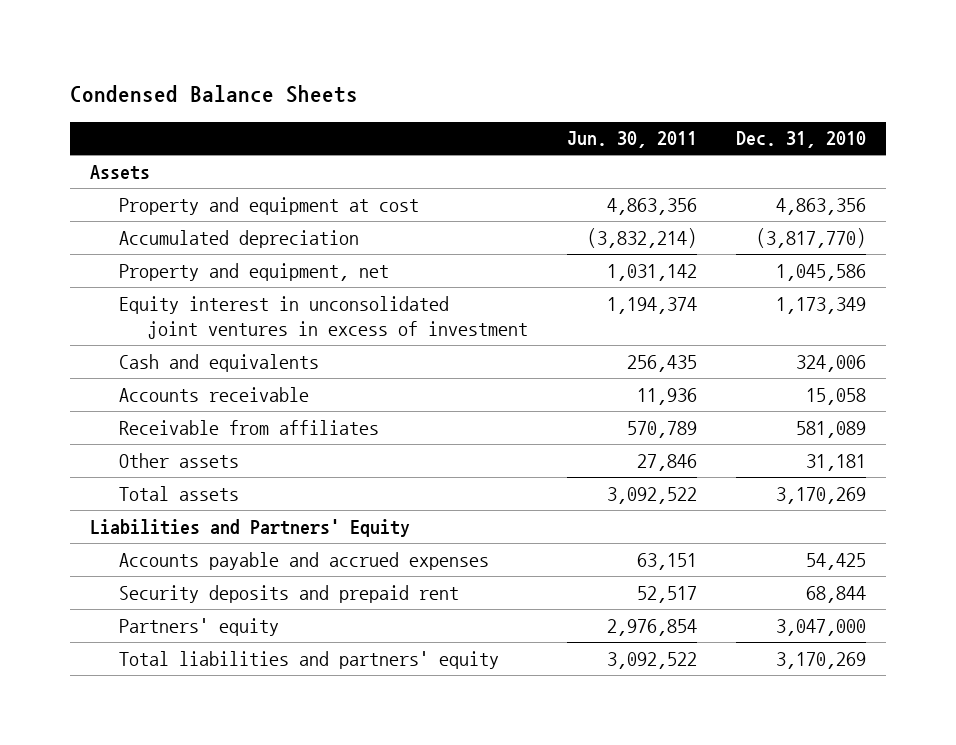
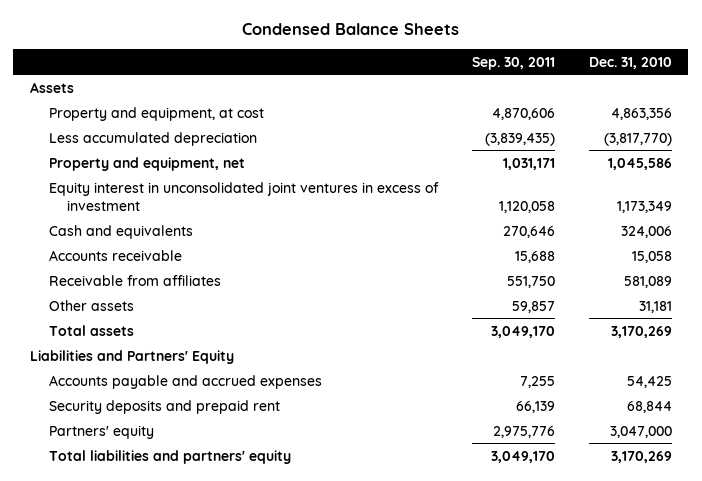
[567,131,698,149] Jun. 30, 2011 -> none
none -> [471,56,555,70] Sep. 30, 2011
[118,196,419,215] Property and equipment at cost -> [48,106,264,121] Property and equipment, at cost
[118,229,359,248] Accumulated depreciation -> [48,131,257,146] Less accumulated depreciation

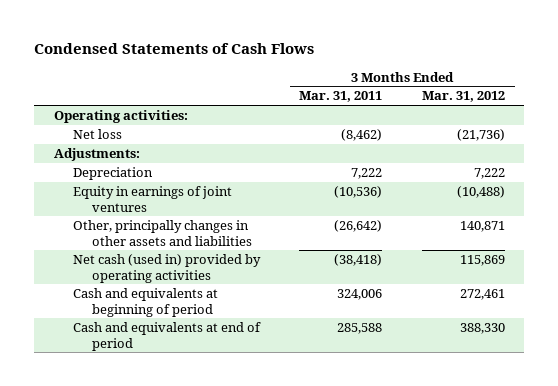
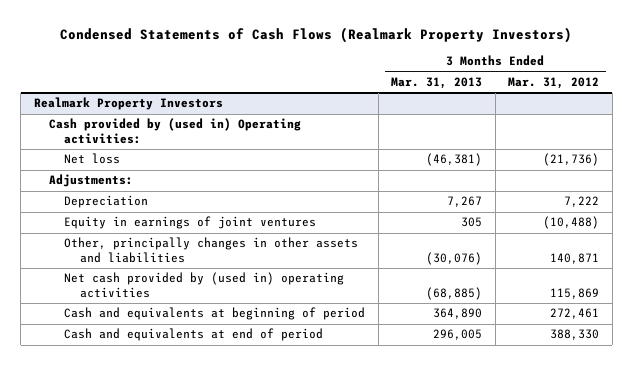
[33,43,314,55] Condensed Statements of Cash Flows -> [60,27,573,44] Condensed Statements of Cash Flows (Realmark Property Investors)
[299,91,383,103] Mar. 31, 2011 -> none
none -> [391,76,483,89] Mar. 31, 2013
none -> [33,97,223,111] Realmark Property Investors
[53,110,188,124] Operating activities: -> [48,118,301,144] Cash provided by (used in) Operating activities:
[73,254,262,283] Net cash (used in) provided by operating activities -> [64,272,345,298] Net cash provided by (used in) operating activities

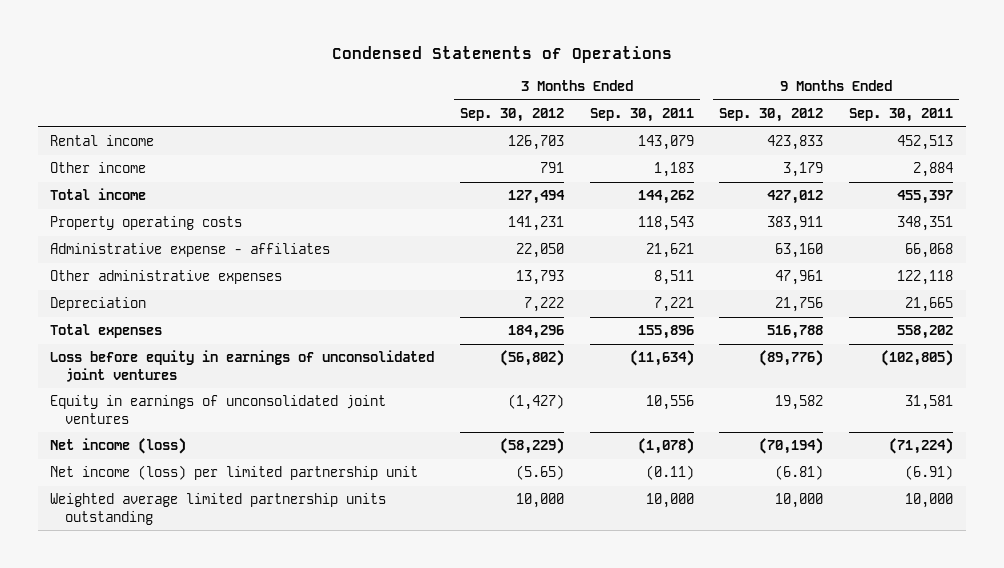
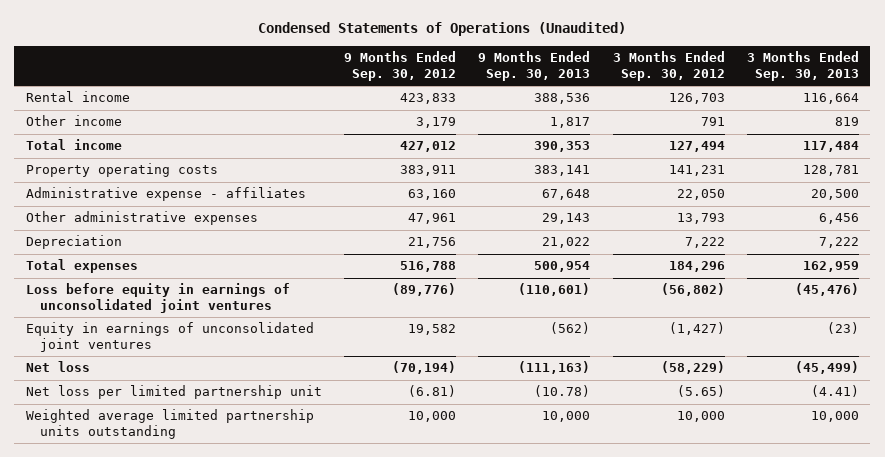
[331,46,672,64] Condensed Statements of Operations -> [258,22,627,37] Condensed Statements of Operations (Unaudited)
[589,108,694,123] Sep. 30, 2011 -> none
[849,108,954,123] Sep. 30, 2011 -> none
none -> [478,51,591,81] 9 Months Ended Sep. 30, 2013
none -> [747,51,860,81] 3 Months Ended Sep. 30, 2013
[50,438,187,455] Net income (loss) -> [25,361,90,373] Net loss
[50,465,419,481] Net income (loss) per limited partnership unit -> [25,385,322,400] Net loss per limited partnership unit

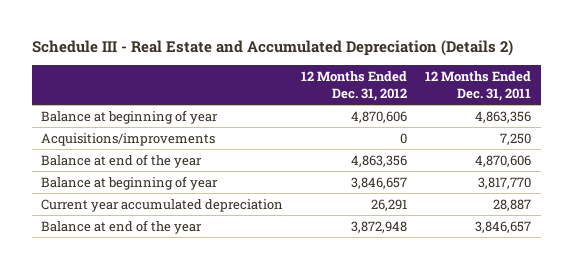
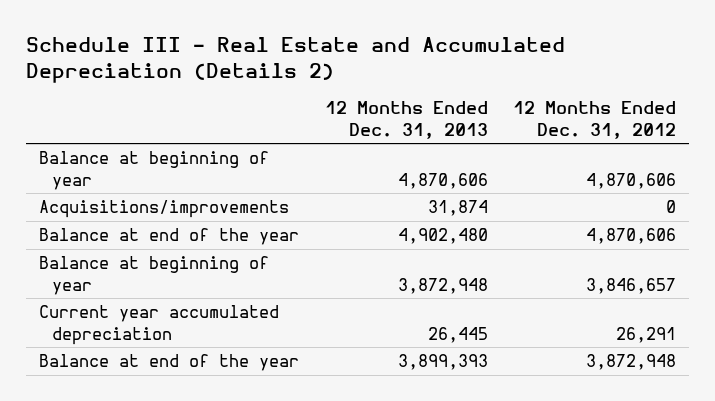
[425,71,532,101] 12 Months Ended Dec. 31, 2011 -> none
none -> [324,101,488,139] 12 Months Ended Dec. 31, 2013
[351,154,408,167] 4,863,356 -> [586,228,677,245] 4,870,606

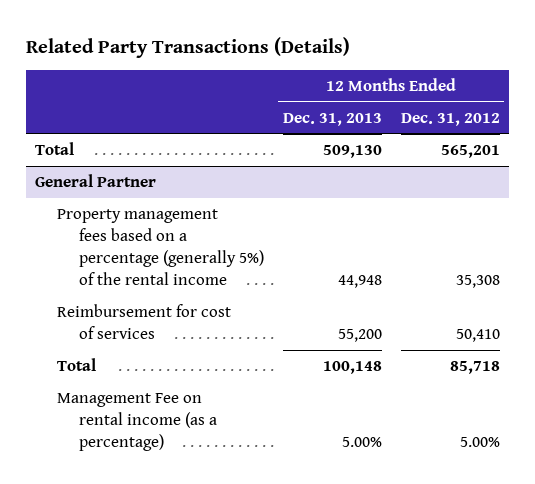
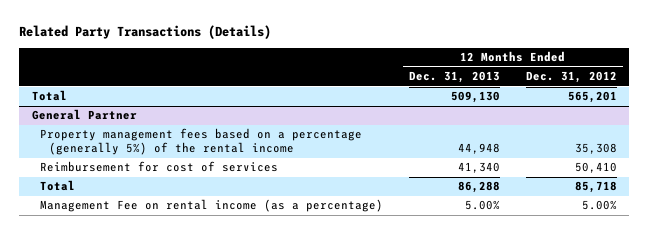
[337,329,382,343] 55,200 -> [457,162,500,174] 41,340
[322,361,382,375] 100,148 -> [457,181,500,194] 86,288

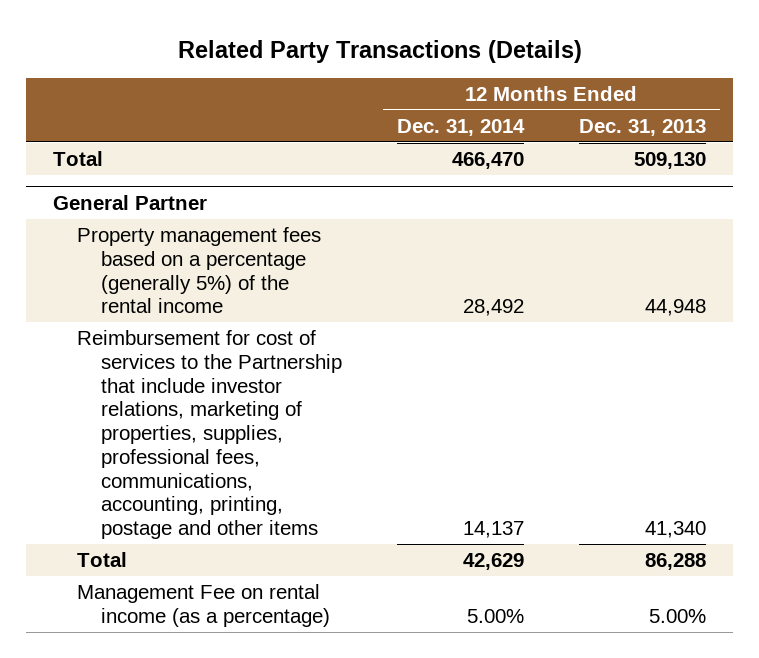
[525,71,617,84] Dec. 31, 2012 -> none
none -> [397,118,526,136] Dec. 31, 2014
[40,161,279,173] Reimbursement for cost of services -> [77,329,343,540] Reimbursement for cost of services to the Partnership that include investor relations, marketing of properties, supplies, professional fees, communications, accounting, printing, postage and other items

